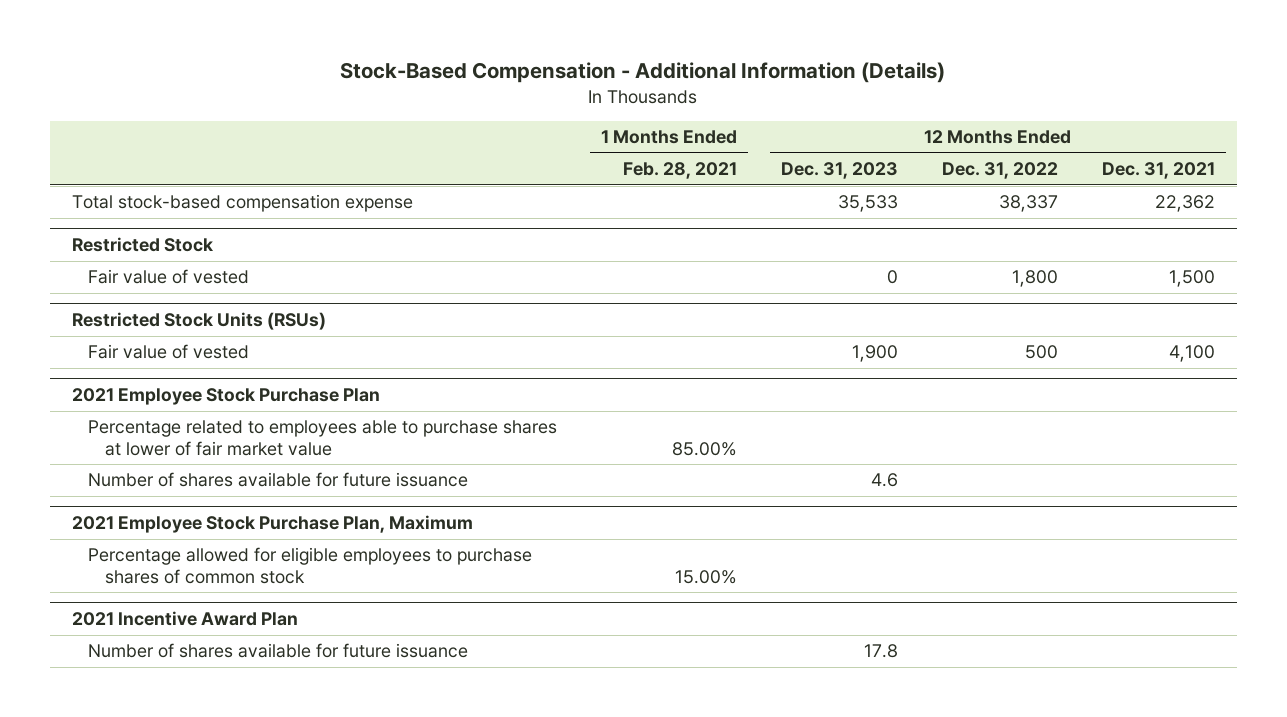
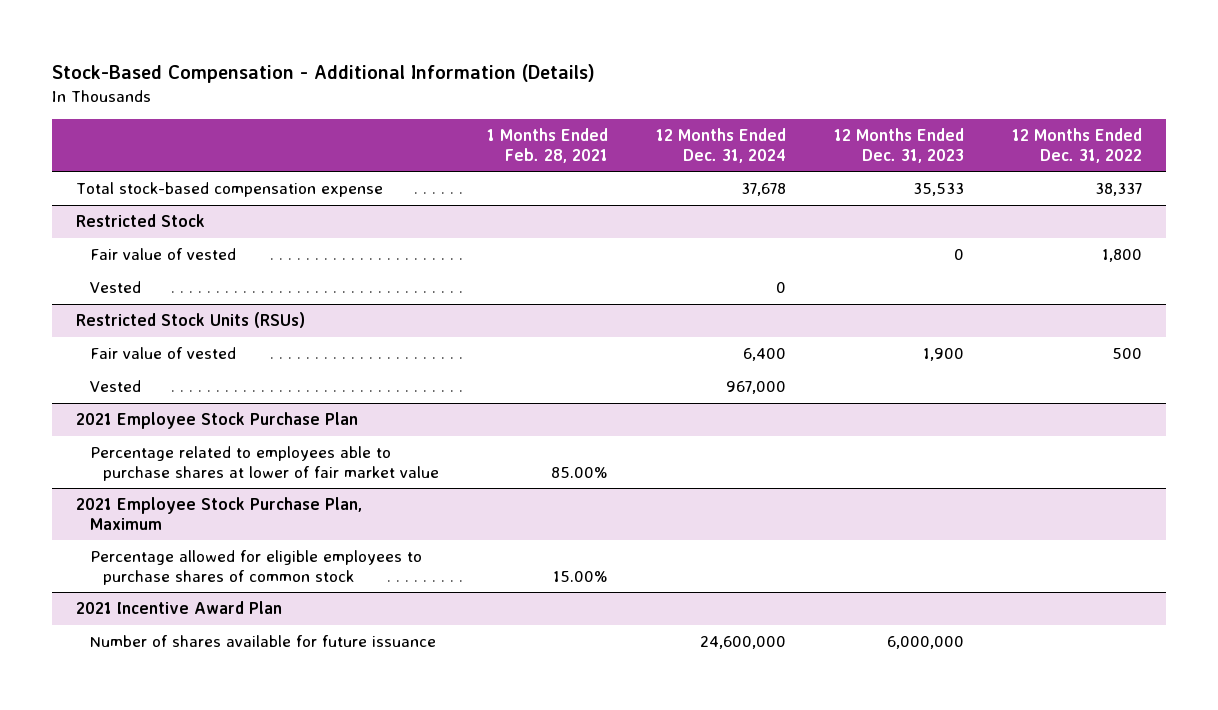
[1102,162,1216,180] Dec. 31, 2021 -> none
none -> [656,127,787,163] 12 Months Ended Dec. 31, 2024
none -> [89,281,141,294] Vested
none -> [89,380,141,393] Vested
[88,472,469,488] Number of shares available for future issuance -> none
[864,644,899,659] 17.8 -> [887,636,965,650] 6,000,000

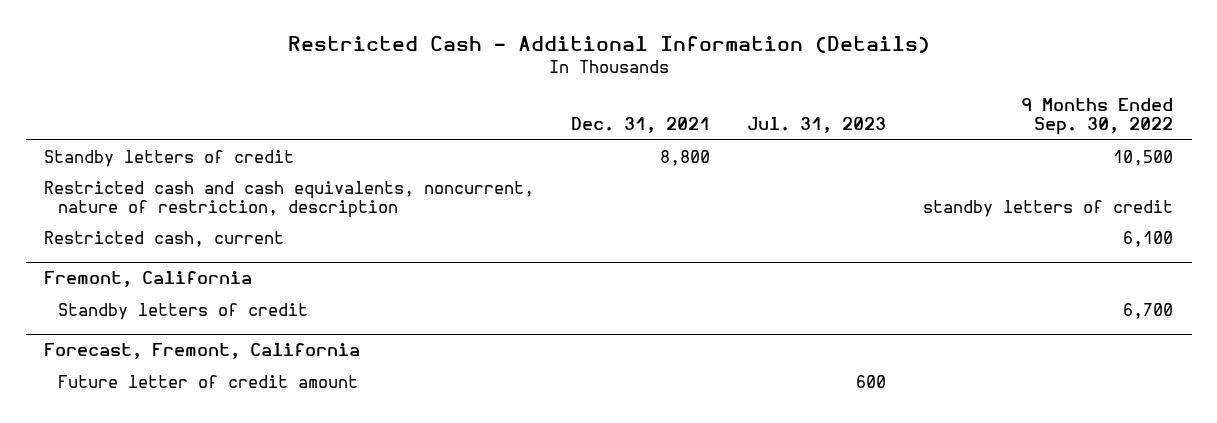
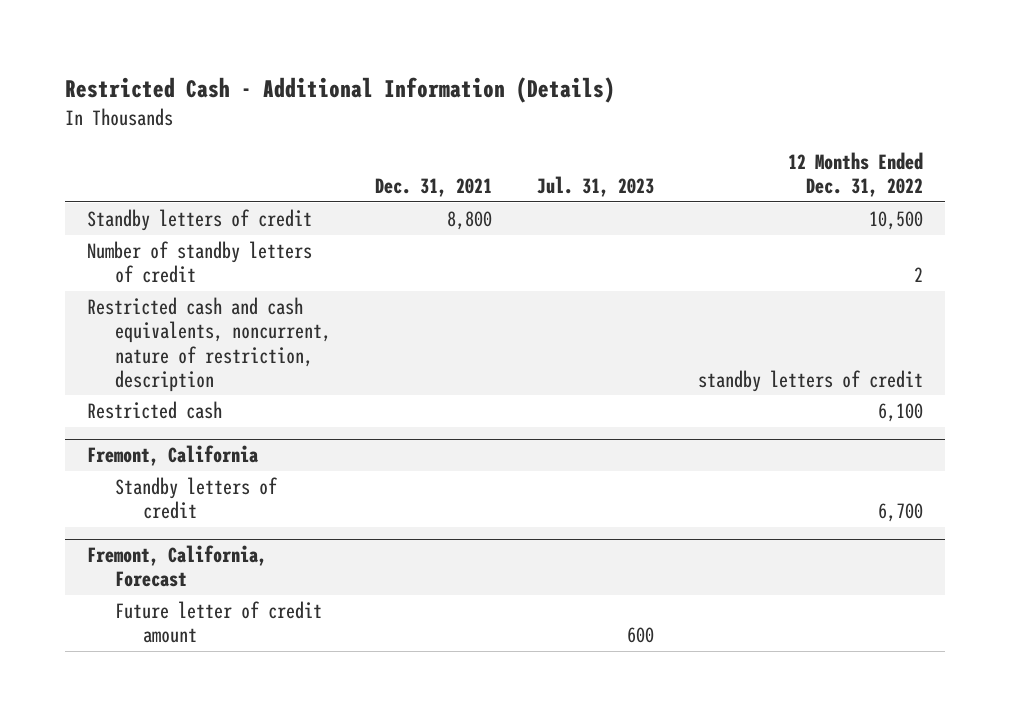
[1021,98,1174,136] 9 Months Ended Sep. 30, 2022 -> none
none -> [788,151,924,197] 12 Months Ended Dec. 31, 2022
none -> [86,241,312,284] Number of standby letters of credit
[44,230,285,247] Restricted cash, current -> [86,401,222,420] Restricted cash
[44,343,361,360] Forecast, Fremont, California -> [86,545,267,588] Fremont, California, Forecast

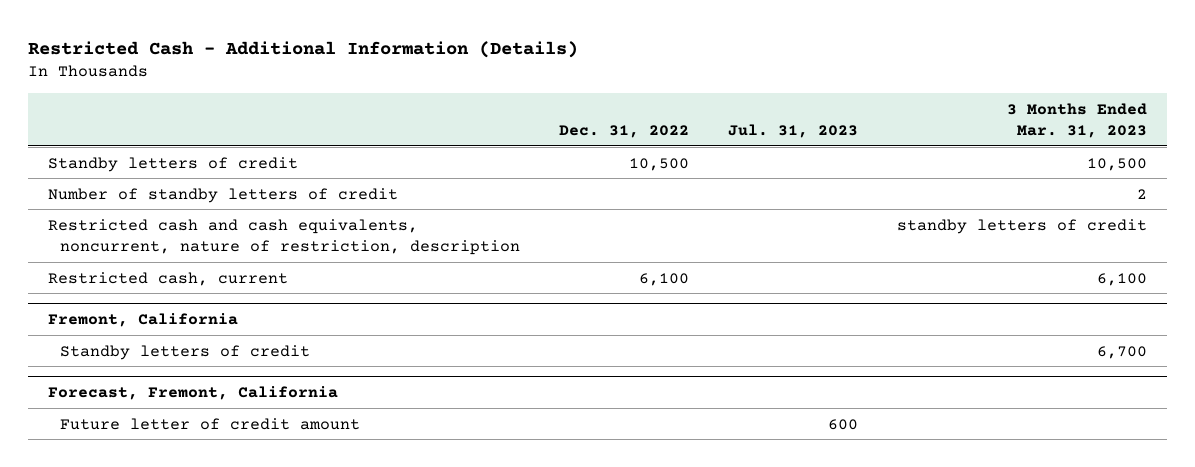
[375,177,493,197] Dec. 31, 2021 -> none
[788,151,924,197] 12 Months Ended Dec. 31, 2022 -> none
none -> [559,124,690,138] Dec. 31, 2022
none -> [1007,102,1148,138] 3 Months Ended Mar. 31, 2023
[86,401,222,420] Restricted cash -> [47,271,288,286] Restricted cash, current
[86,545,267,588] Fremont, California, Forecast -> [47,386,338,401] Forecast, Fremont, California

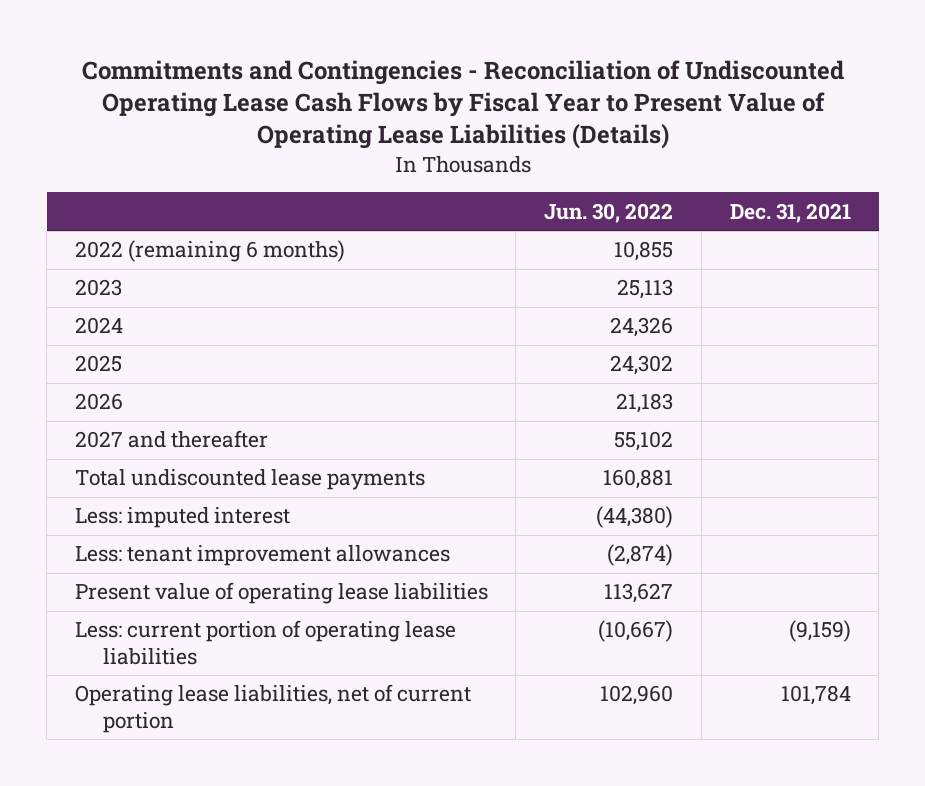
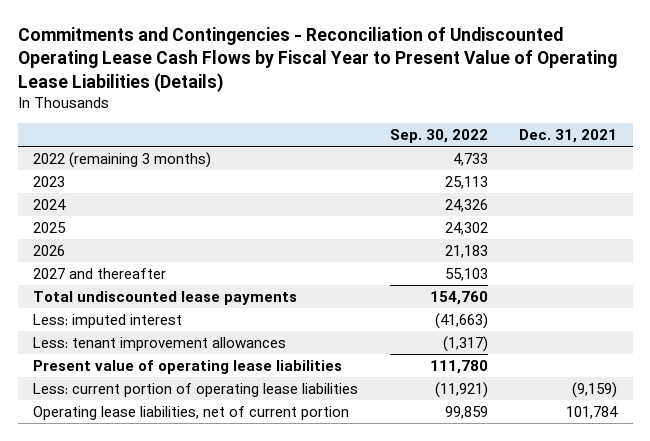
[544,202,674,223] Jun. 30, 2022 -> none
none -> [389,129,488,144] Sep. 30, 2022
[74,240,345,263] 2022 (remaining 6 months) -> [33,152,212,169] 2022 (remaining 3 months)

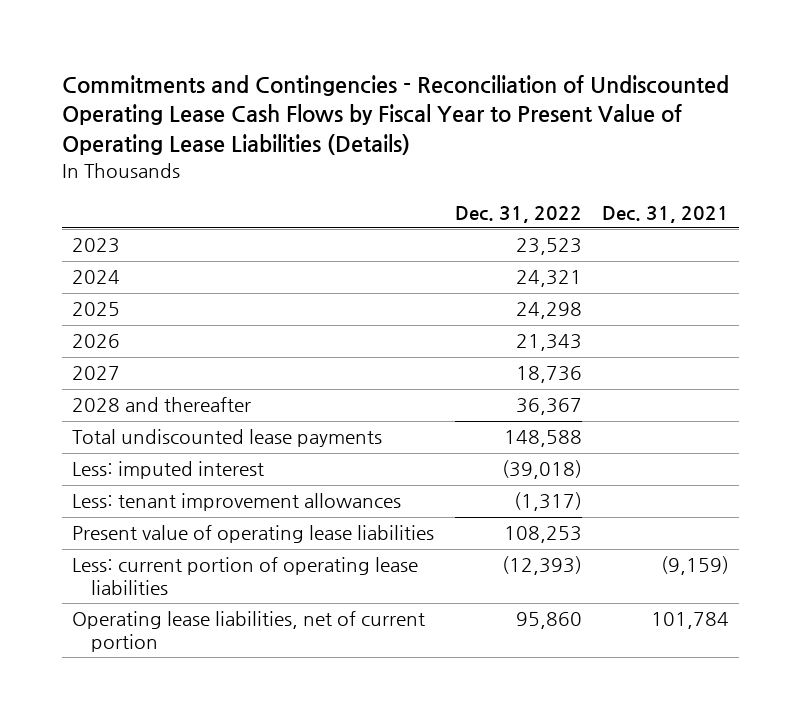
[389,129,488,144] Sep. 30, 2022 -> none
none -> [454,205,582,223] Dec. 31, 2022
[33,152,212,169] 2022 (remaining 3 months) -> none
none -> [72,366,121,381] 2027
[33,268,167,280] 2027 and thereafter -> [72,397,252,413] 2028 and thereafter

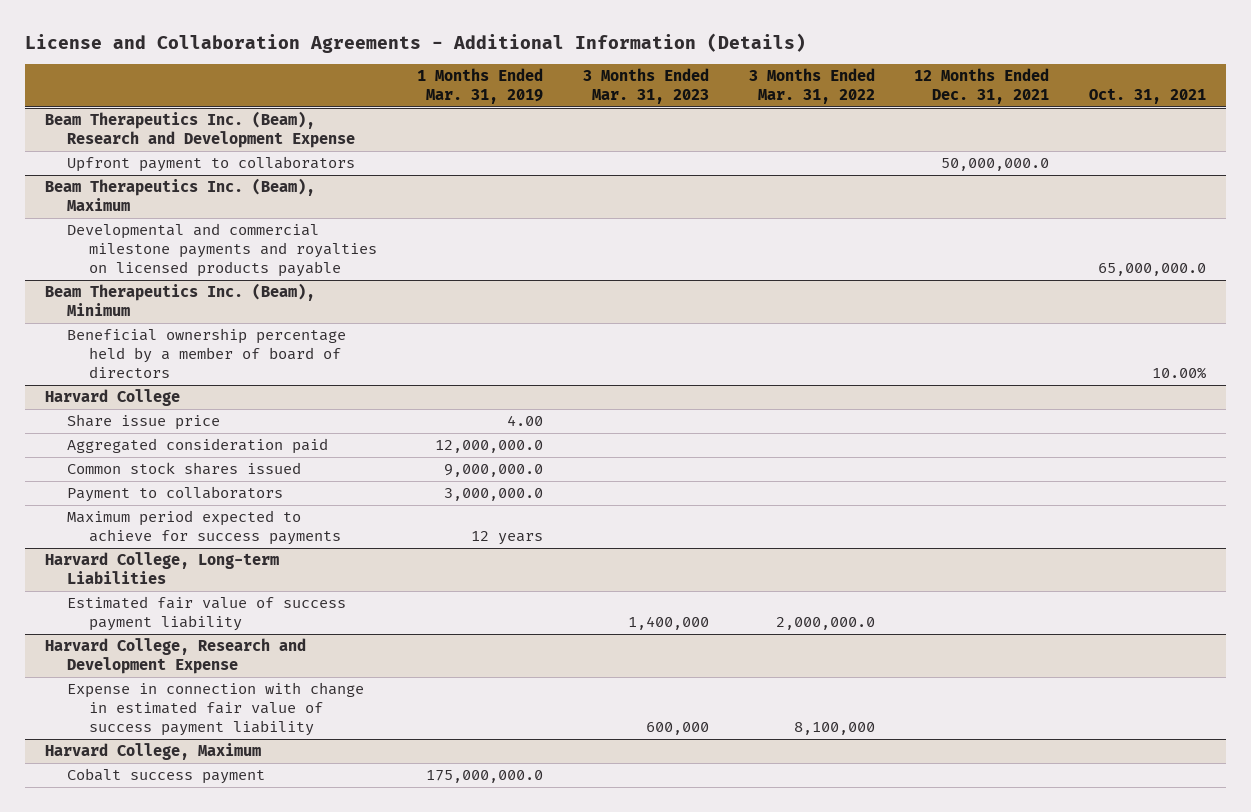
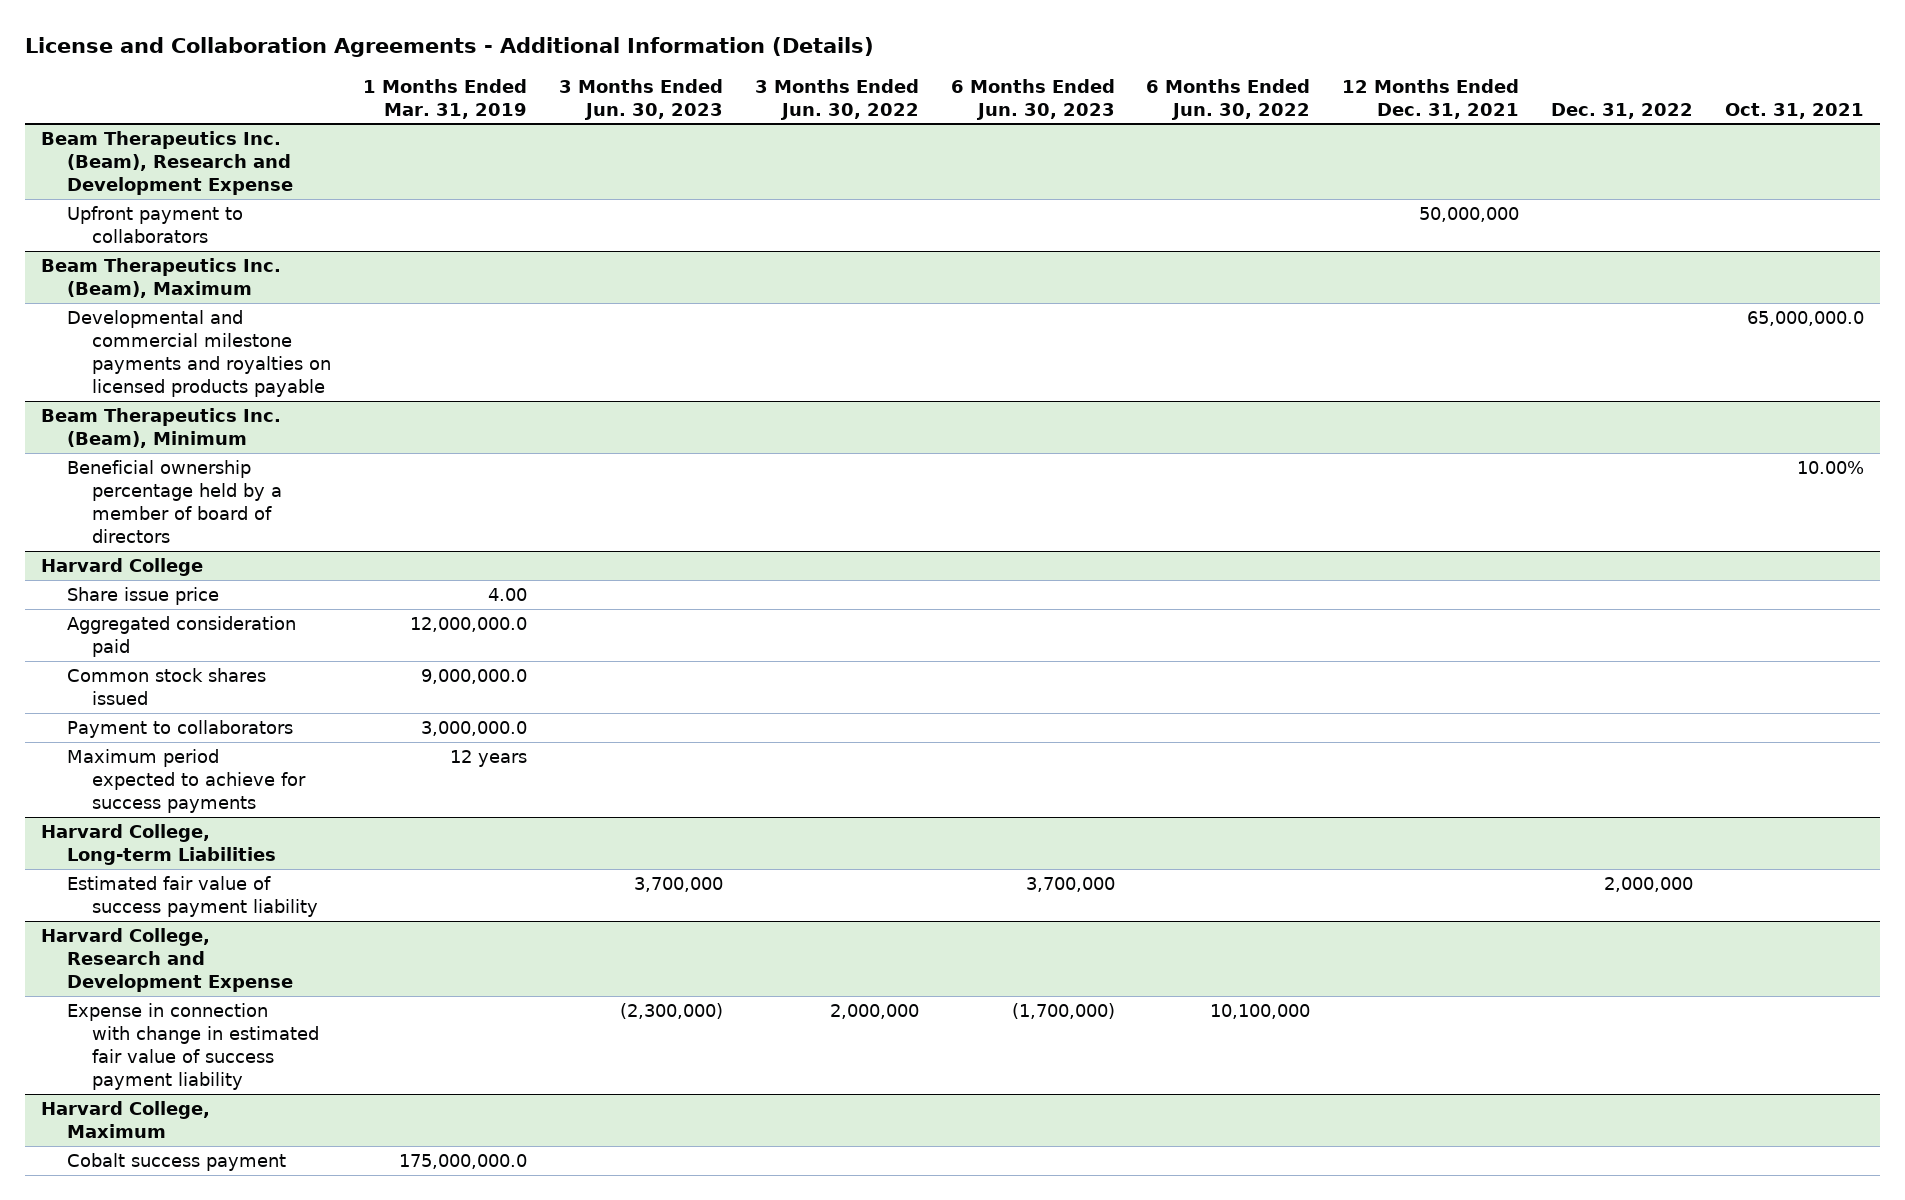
[582,67,709,104] 3 Months Ended Mar. 31, 2023 -> none
[748,67,875,104] 3 Months Ended Mar. 31, 2022 -> none
none -> [558,78,723,120] 3 Months Ended Jun. 30, 2023
none -> [754,78,919,120] 3 Months Ended Jun. 30, 2022
none -> [950,78,1115,120] 6 Months Ended Jun. 30, 2023
none -> [1146,78,1311,120] 6 Months Ended Jun. 30, 2022
none -> [1551,102,1694,119] Dec. 31, 2022
[941,158,1050,172] 50,000,000.0 -> [1419,207,1520,223] 50,000,000

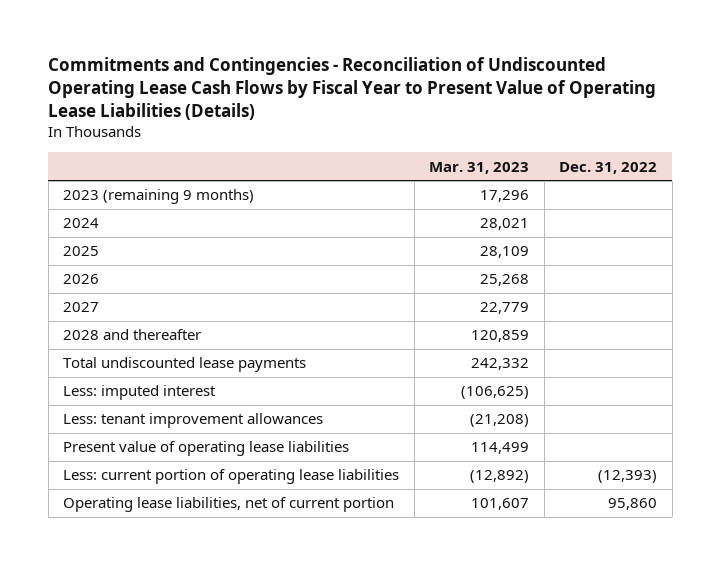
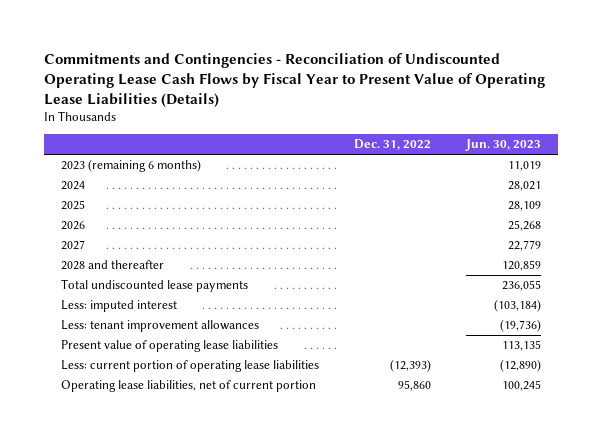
[429,161,530,174] Mar. 31, 2023 -> none
none -> [464,139,541,152] Jun. 30, 2023
[63,189,255,205] 2023 (remaining 9 months) -> [61,159,202,173] 2023 (remaining 6 months)

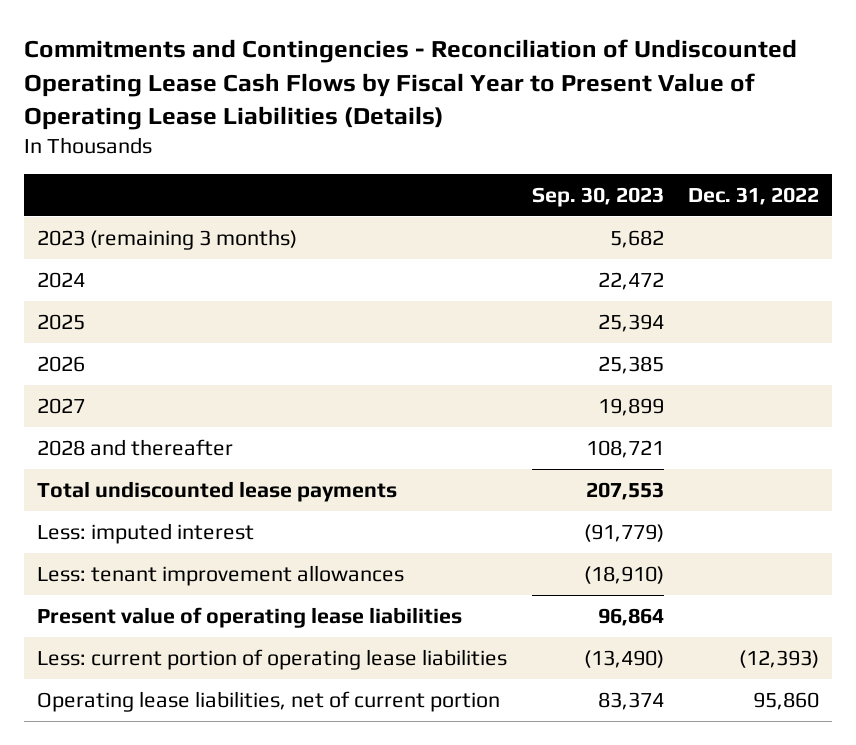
[464,139,541,152] Jun. 30, 2023 -> none
none -> [531,187,664,208] Sep. 30, 2023
[61,159,202,173] 2023 (remaining 6 months) -> [36,228,297,250] 2023 (remaining 3 months)

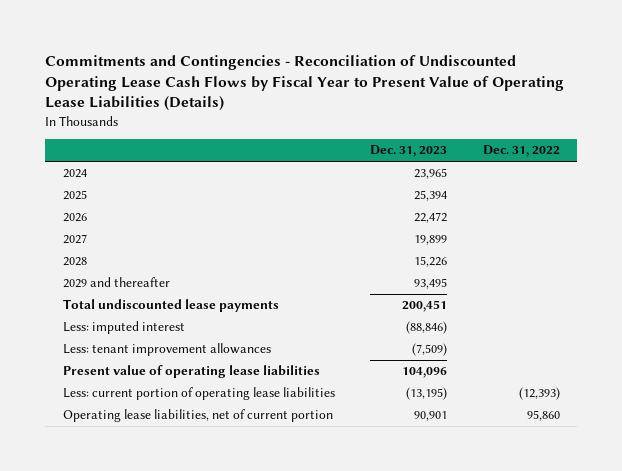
[531,187,664,208] Sep. 30, 2023 -> none
none -> [370,145,448,158] Dec. 31, 2023
[36,228,297,250] 2023 (remaining 3 months) -> none
none -> [62,257,87,267] 2028
[36,438,233,456] 2028 and thereafter -> [62,277,170,289] 2029 and thereafter

